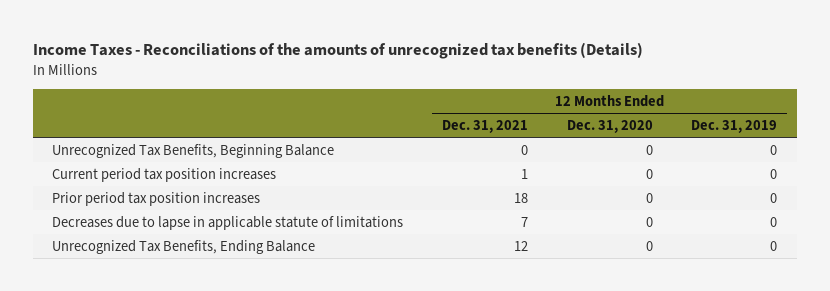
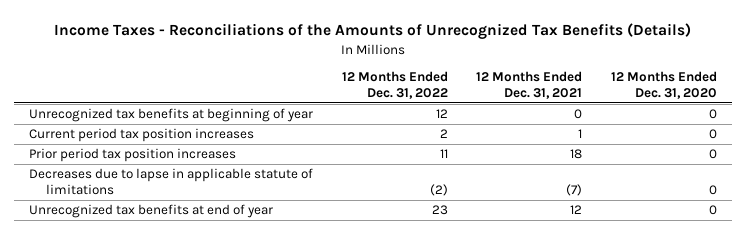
[32,42,643,60] Income Taxes - Reconciliations of the amounts of unrecognized tax benefits (Details) -> [53,23,691,40] Income Taxes - Reconciliations of the Amounts of Unrecognized Tax Benefits (Details)
[691,119,778,133] Dec. 31, 2019 -> none
none -> [341,71,448,100] 12 Months Ended Dec. 31, 2022
[52,143,335,158] Unrecognized Tax Benefits, Beginning Balance -> [28,108,313,123] Unrecognized tax benefits at beginning of year
[520,216,528,227] 7 -> [566,183,583,196] (7)
[52,239,316,254] Unrecognized Tax Benefits, Ending Balance -> [28,204,273,219] Unrecognized tax benefits at end of year

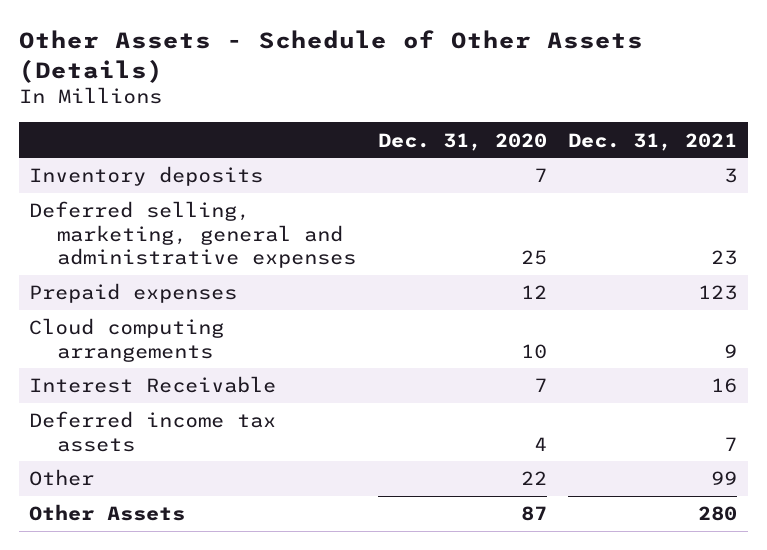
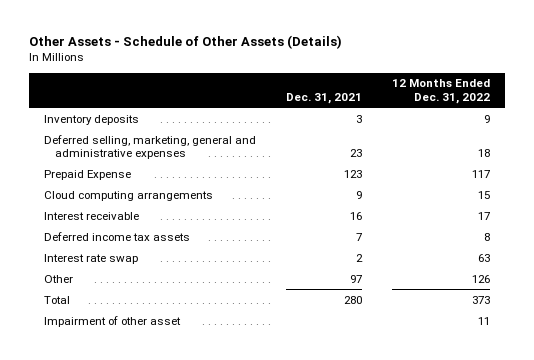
[377,132,547,151] Dec. 31, 2020 -> none
none -> [392,79,491,104] 12 Months Ended Dec. 31, 2022
[29,283,238,304] Prepaid expenses -> [43,169,131,180] Prepaid Expense
[29,376,277,394] Interest Receivable -> [43,211,139,220] Interest receivable
none -> [43,253,138,264] Interest rate swap
[711,471,738,486] 99 -> [349,274,362,283] 97
[29,504,186,522] Other Assets -> [43,295,70,304] Total
none -> [43,315,181,327] Impairment of other asset

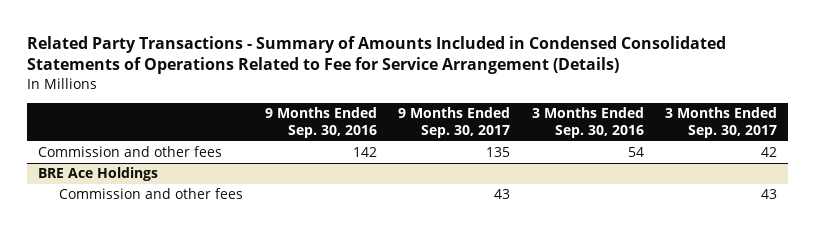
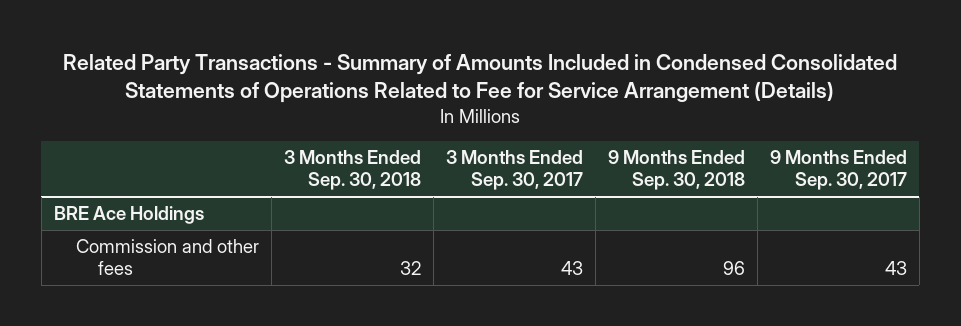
[264,107,377,139] 9 Months Ended Sep. 30, 2016 -> none
[531,107,644,139] 3 Months Ended Sep. 30, 2016 -> none
none -> [284,150,422,191] 3 Months Ended Sep. 30, 2018
none -> [608,150,746,191] 9 Months Ended Sep. 30, 2018
[38,146,223,158] Commission and other fees -> none

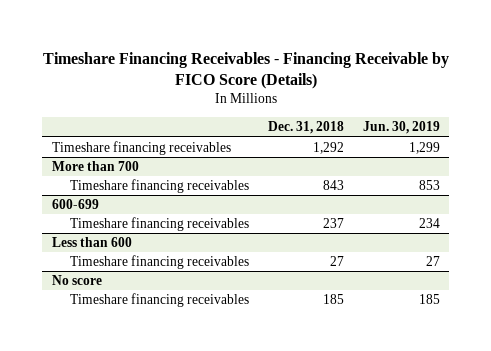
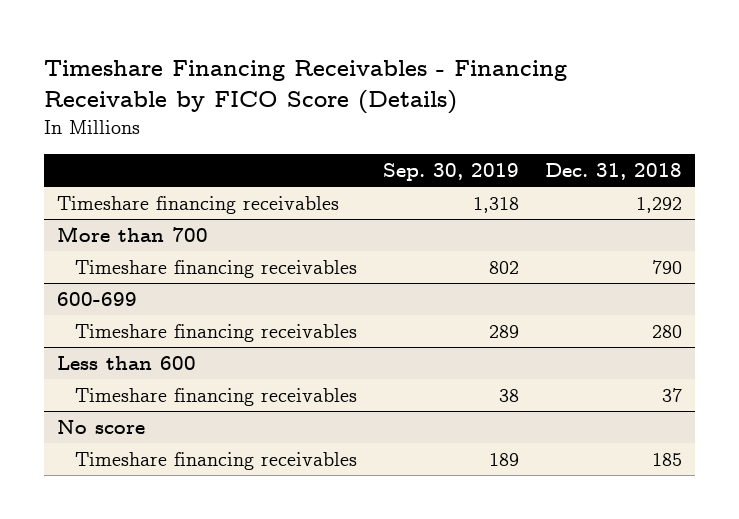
[362,121,440,135] Jun. 30, 2019 -> none
none -> [383,163,520,182] Sep. 30, 2019
[322,180,344,191] 843 -> [651,260,682,275] 790
[322,218,344,229] 237 -> [651,325,682,339] 280
[329,256,344,267] 27 -> [661,388,682,403] 37

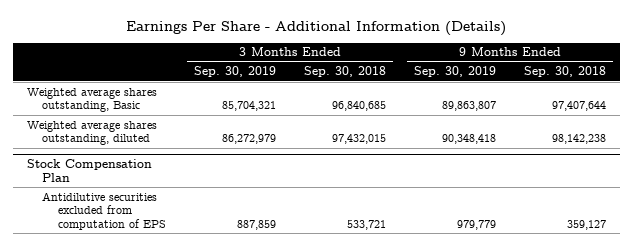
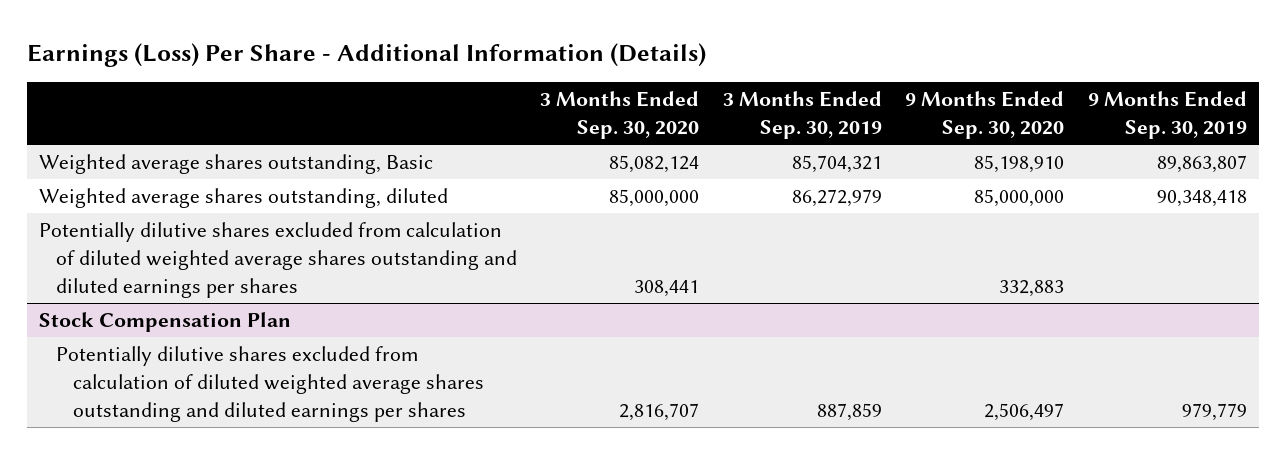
[126,21,507,37] Earnings Per Share - Additional Information (Details) -> [27,42,707,67] Earnings (Loss) Per Share - Additional Information (Details)
[303,66,386,78] Sep. 30, 2018 -> none
[523,66,606,78] Sep. 30, 2018 -> none
none -> [540,91,700,140] 3 Months Ended Sep. 30, 2020
none -> [905,91,1065,140] 9 Months Ended Sep. 30, 2020
none -> [39,222,517,298] Potentially dilutive shares excluded from calculation of diluted weighted average shares outstanding and diluted earnings per shares
[42,191,166,230] Antidilutive securities excluded from computation of EPS -> [55,346,484,422] Potentially dilutive shares excluded from calculation of diluted weighted average shares outstanding and diluted earnings per shares

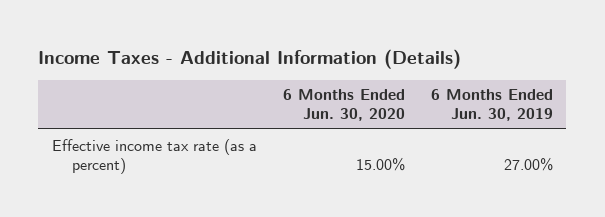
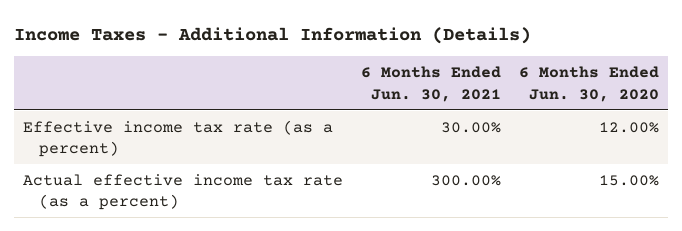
[431,89,554,122] 6 Months Ended Jun. 30, 2019 -> none
none -> [360,66,501,102] 6 Months Ended Jun. 30, 2021
[355,156,405,171] 15.00% -> [598,121,659,133] 12.00%
none -> [22,173,343,211] Actual effective income tax rate (as a percent)

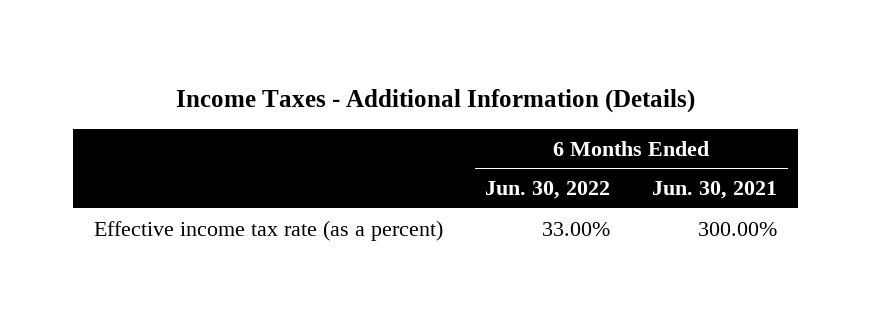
[518,66,659,102] 6 Months Ended Jun. 30, 2020 -> none
none -> [485,181,611,200] Jun. 30, 2022
[22,173,343,211] Actual effective income tax rate (as a percent) -> none
[440,121,501,133] 30.00% -> [698,221,778,236] 300.00%

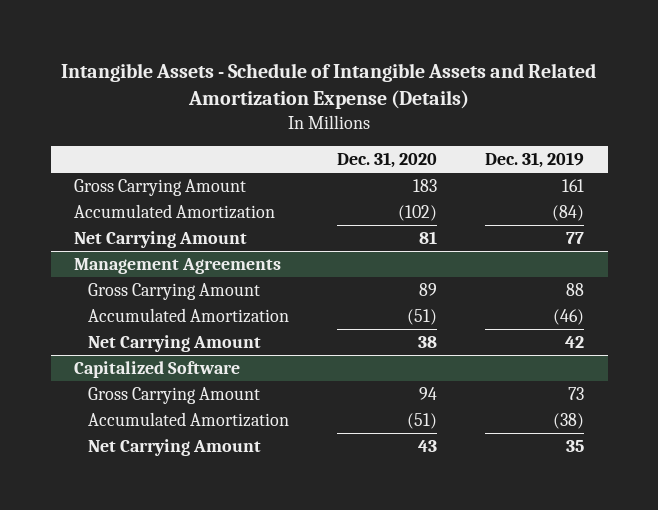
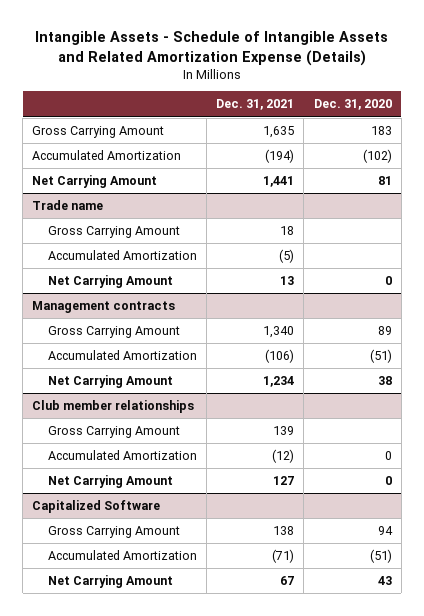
[484,151,584,168] Dec. 31, 2019 -> none
none -> [216,99,295,111] Dec. 31, 2021
[74,257,282,274] Management Agreements -> none
none -> [32,200,104,211] Trade name
none -> [47,226,180,239] Gross Carrying Amount
none -> [47,250,197,261] Accumulated Amortization
none -> [47,275,173,289] Net Carrying Amount
none -> [32,301,176,314] Management contracts
none -> [32,400,195,414] Club member relationships
none -> [47,426,180,439] Gross Carrying Amount
none -> [47,450,197,461] Accumulated Amortization
none -> [47,475,173,489] Net Carrying Amount

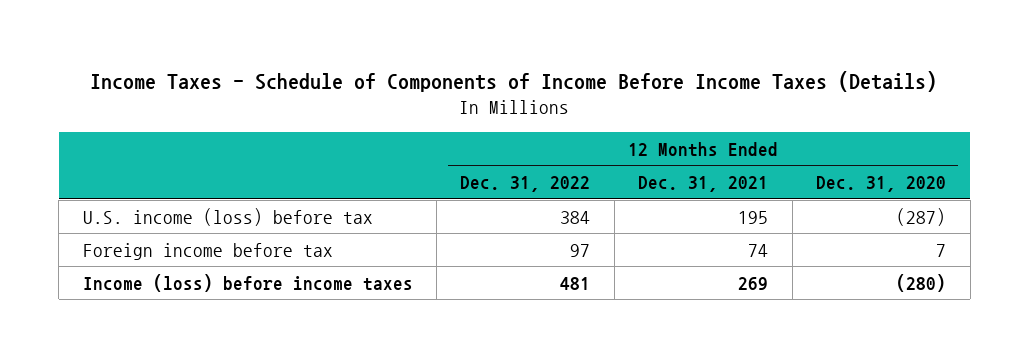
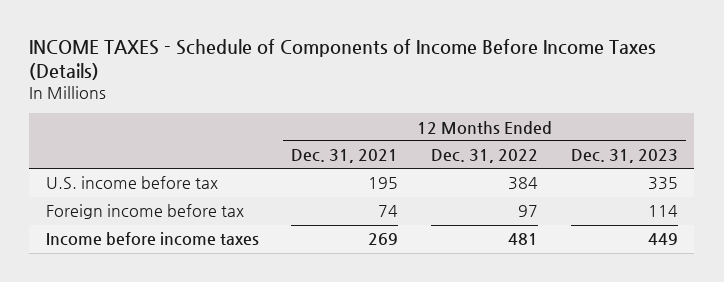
[90,70,938,92] Income Taxes - Schedule of Components of Income Before Income Taxes (Details) -> [29,39,657,81] INCOME TAXES - Schedule of Components of Income Before Income Taxes (Details)
[816,176,947,193] Dec. 31, 2020 -> none
none -> [570,149,678,164] Dec. 31, 2023
[82,207,373,226] U.S. income (loss) before tax -> [45,176,218,190] U.S. income before tax
[82,273,413,292] Income (loss) before income taxes -> [45,232,259,247] Income before income taxes

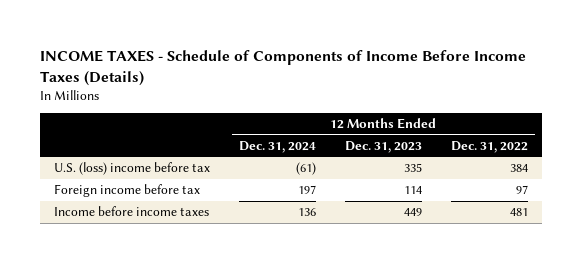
[291,149,399,164] Dec. 31, 2021 -> none
none -> [239,140,317,153] Dec. 31, 2024
[45,176,218,190] U.S. income before tax -> [54,162,211,176] U.S. (loss) income before tax

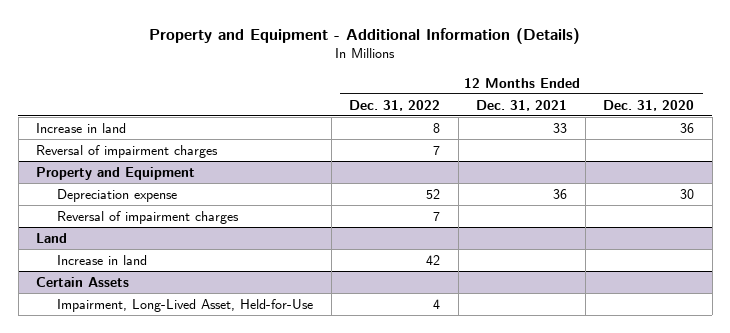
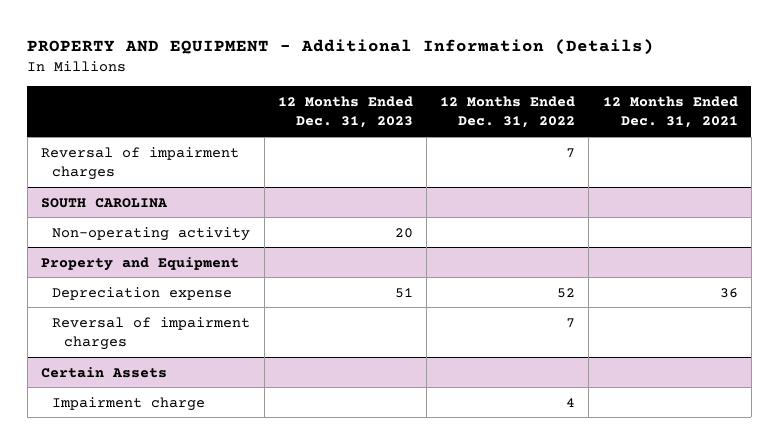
[149,27,581,44] Property and Equipment - Additional Information (Details) -> [27,38,655,55] PROPERTY AND EQUIPMENT - Additional Information (Details)
[603,99,695,111] Dec. 31, 2020 -> none
none -> [277,95,413,129] 12 Months Ended Dec. 31, 2023
[36,122,127,133] Increase in land -> none
none -> [40,197,168,208] SOUTH CAROLINA
none -> [52,226,251,241] Non-operating activity
[36,232,68,243] Land -> none
[57,254,148,265] Increase in land -> none
[57,298,314,312] Impairment, Long-Lived Asset, Held-for-Use -> [52,396,206,411] Impairment charge

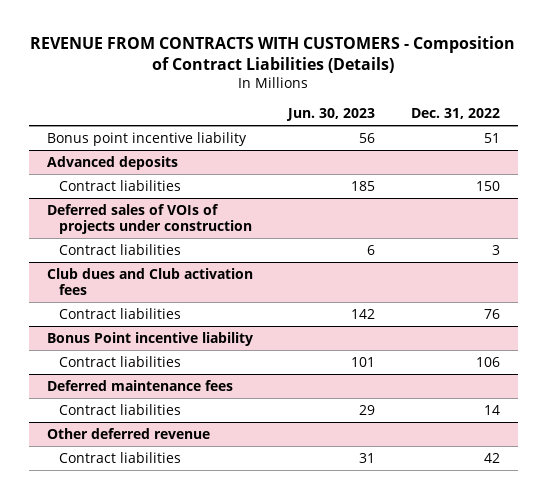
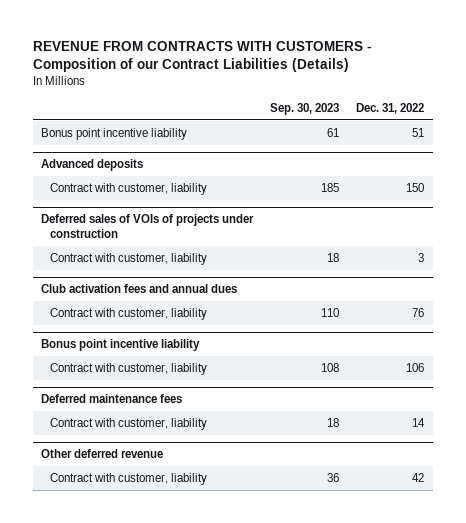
[30,36,516,74] REVENUE FROM CONTRACTS WITH CUSTOMERS - Composition of Contract Liabilities (Details) -> [32,40,372,72] REVENUE FROM CONTRACTS WITH CUSTOMERS - Composition of our Contract Liabilities (Details)
[286,107,376,121] Jun. 30, 2023 -> none
none -> [270,103,340,116] Sep. 30, 2023
[58,179,181,191] Contract liabilities -> [50,182,208,195] Contract with customer, liability
[58,243,181,255] Contract liabilities -> [50,252,208,265] Contract with customer, liability
[46,267,253,296] Club dues and Club activation fees -> [41,284,238,294] Club activation fees and annual dues
[58,307,181,319] Contract liabilities -> [50,307,208,320] Contract with customer, liability
[46,331,253,346] Bonus Point incentive liability -> [41,339,201,352] Bonus point incentive liability
[58,355,181,367] Contract liabilities -> [50,362,208,375] Contract with customer, liability
[58,403,181,415] Contract liabilities -> [50,417,208,430] Contract with customer, liability
[58,451,181,463] Contract liabilities -> [50,472,208,485] Contract with customer, liability

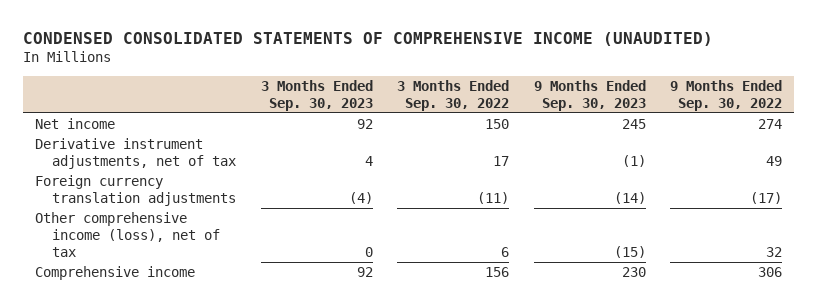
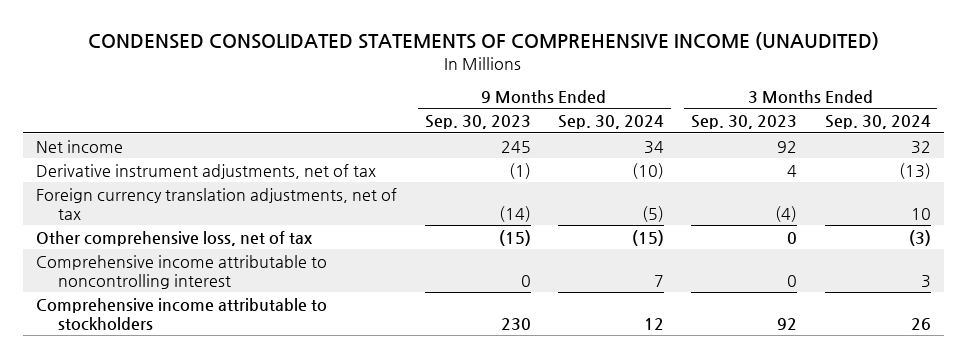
[397,79,510,111] 3 Months Ended Sep. 30, 2022 -> none
[669,79,782,111] 9 Months Ended Sep. 30, 2022 -> none
none -> [557,115,664,130] Sep. 30, 2024
none -> [824,115,931,130] Sep. 30, 2024
[35,175,237,206] Foreign currency translation adjustments -> [36,187,398,220] Foreign currency translation adjustments, net of tax
[35,212,221,257] Other comprehensive income (loss), net of tax -> [36,230,314,246] Other comprehensive loss, net of tax
none -> [36,254,328,289] Comprehensive income attributable to noncontrolling interest
[35,266,196,281] Comprehensive income -> [36,297,328,331] Comprehensive income attributable to stockholders

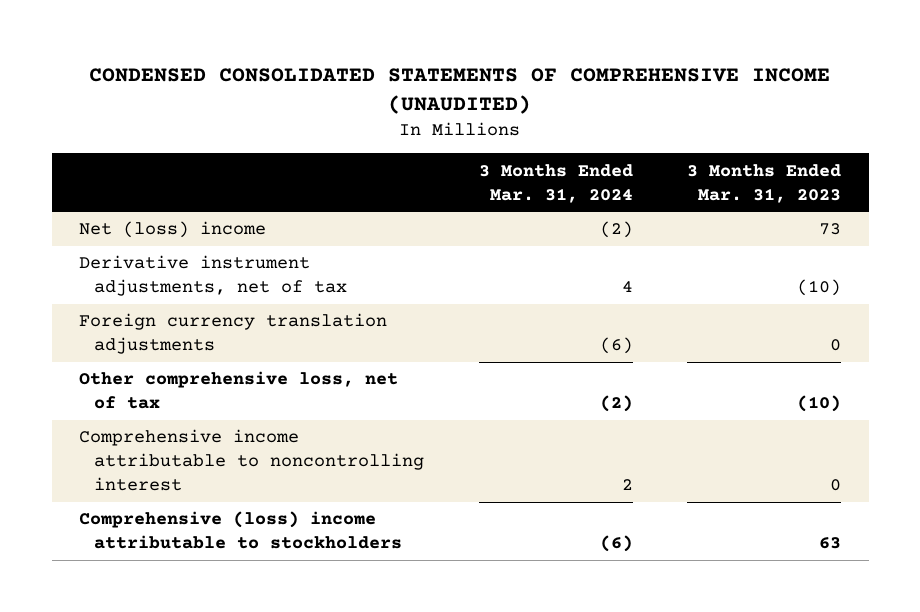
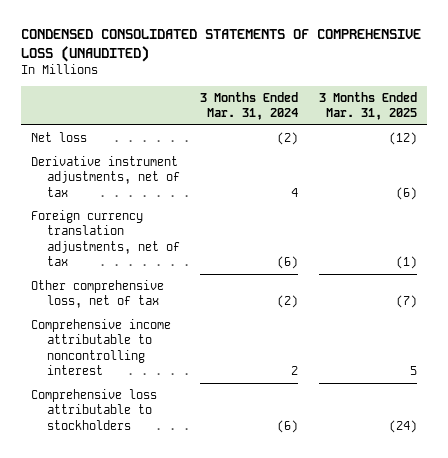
[89,67,831,114] CONDENSED CONSOLIDATED STATEMENTS OF COMPREHENSIVE INCOME (UNAUDITED) -> [20,29,421,62] CONDENSED CONSOLIDATED STATEMENTS OF COMPREHENSIVE LOSS (UNAUDITED)
[687,163,842,203] 3 Months Ended Mar. 31, 2023 -> none
none -> [318,91,417,121] 3 Months Ended Mar. 31, 2025
[78,221,266,239] Net (loss) income -> [30,132,87,143] Net loss
[78,313,387,355] Foreign currency translation adjustments -> [30,210,181,266] Foreign currency translation adjustments, net of tax
[78,511,403,550] Comprehensive (loss) income attributable to stockholders -> [30,389,157,430] Comprehensive loss attributable to stockholders

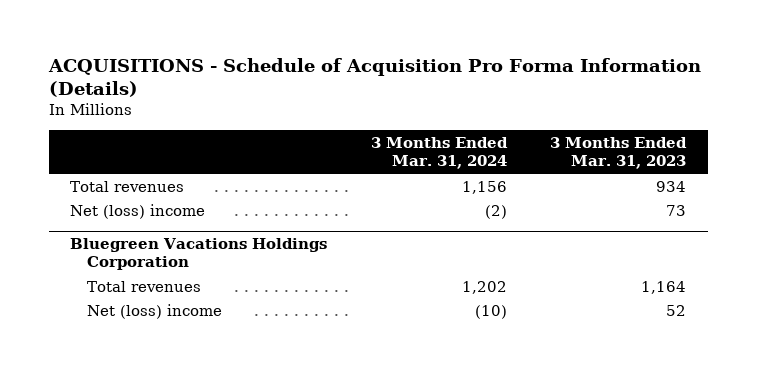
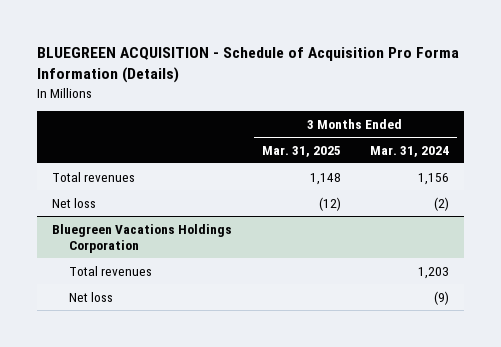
[47,57,701,98] ACQUISITIONS - Schedule of Acquisition Pro Forma Information (Details) -> [37,47,460,84] BLUEGREEN ACQUISITION - Schedule of Acquisition Pro Forma Information (Details)
[550,137,688,170] 3 Months Ended Mar. 31, 2023 -> none
none -> [261,145,341,157] Mar. 31, 2025
[70,203,206,219] Net (loss) income -> [51,197,96,208] Net loss
[461,280,507,294] 1,202 -> [418,266,450,279] 1,203
[86,303,222,319] Net (loss) income -> [68,291,113,302] Net loss
[474,304,507,319] (10) -> [434,290,450,305] (9)

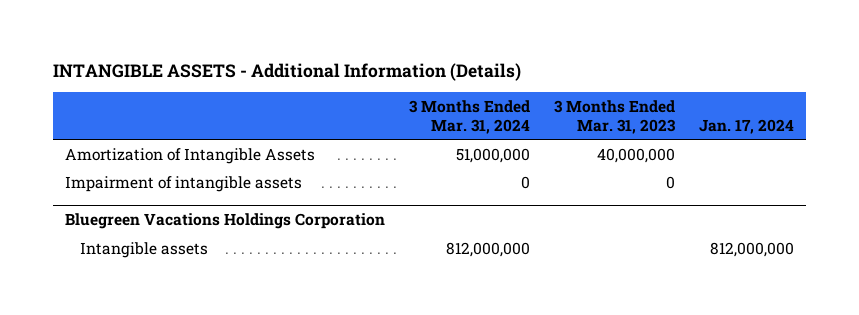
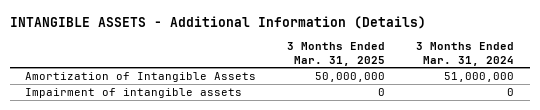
[553,99,676,134] 3 Months Ended Mar. 31, 2023 -> none
[698,118,794,134] Jan. 17, 2024 -> none
none -> [287,42,386,66] 3 Months Ended Mar. 31, 2025
[65,212,386,229] Bluegreen Vacations Holdings Corporation -> none
[79,241,208,258] Intangible assets -> none

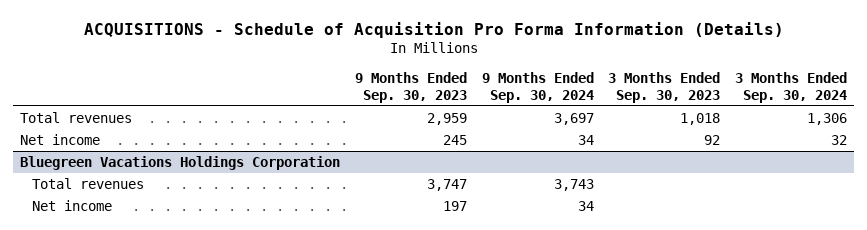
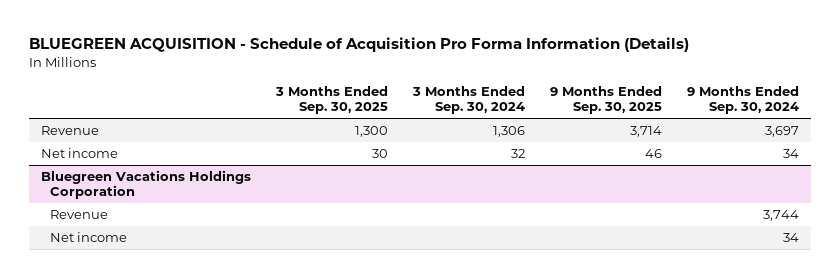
[83,21,784,38] ACQUISITIONS - Schedule of Acquisition Pro Forma Information (Details) -> [28,36,689,52] BLUEGREEN ACQUISITION - Schedule of Acquisition Pro Forma Information (Details)
[355,72,468,103] 9 Months Ended Sep. 30, 2023 -> none
[608,72,721,103] 3 Months Ended Sep. 30, 2023 -> none
none -> [275,85,389,115] 3 Months Ended Sep. 30, 2025
none -> [549,85,662,115] 9 Months Ended Sep. 30, 2025
[20,112,133,124] Total revenues -> [41,126,100,136] Revenue
[32,178,145,190] Total revenues -> none
none -> [50,210,109,220] Revenue

